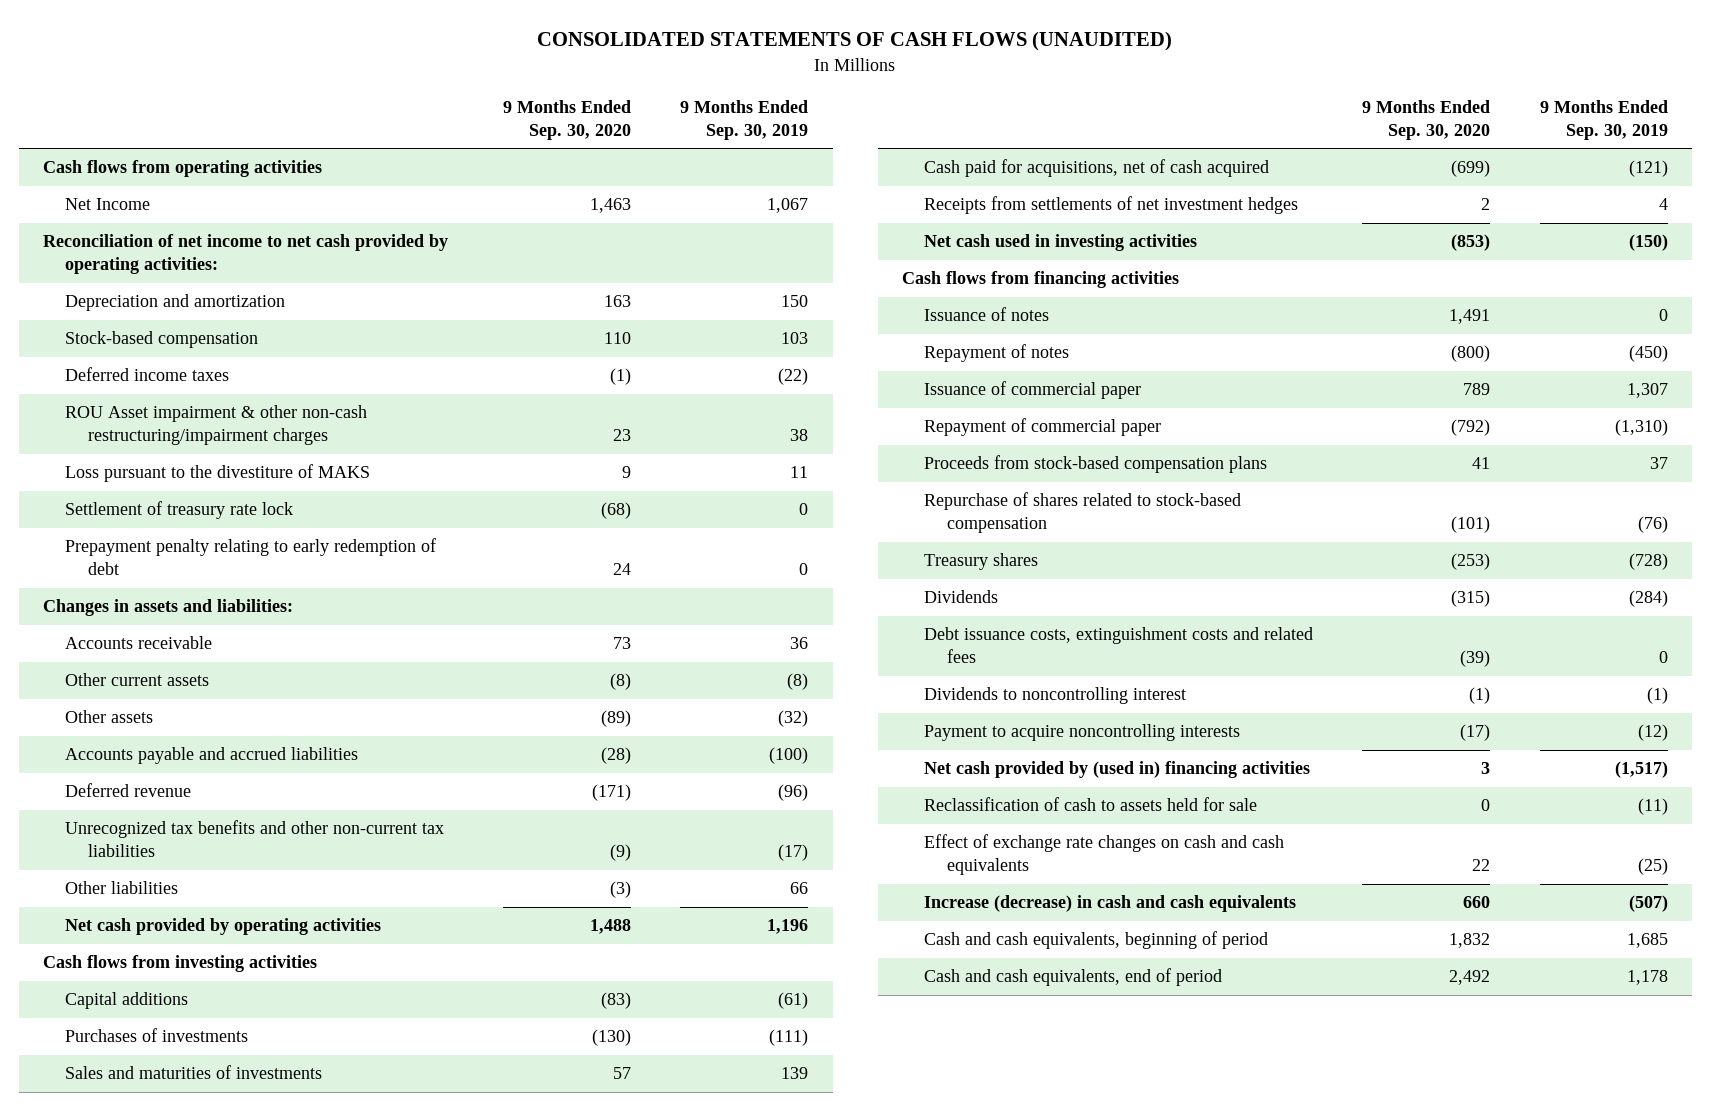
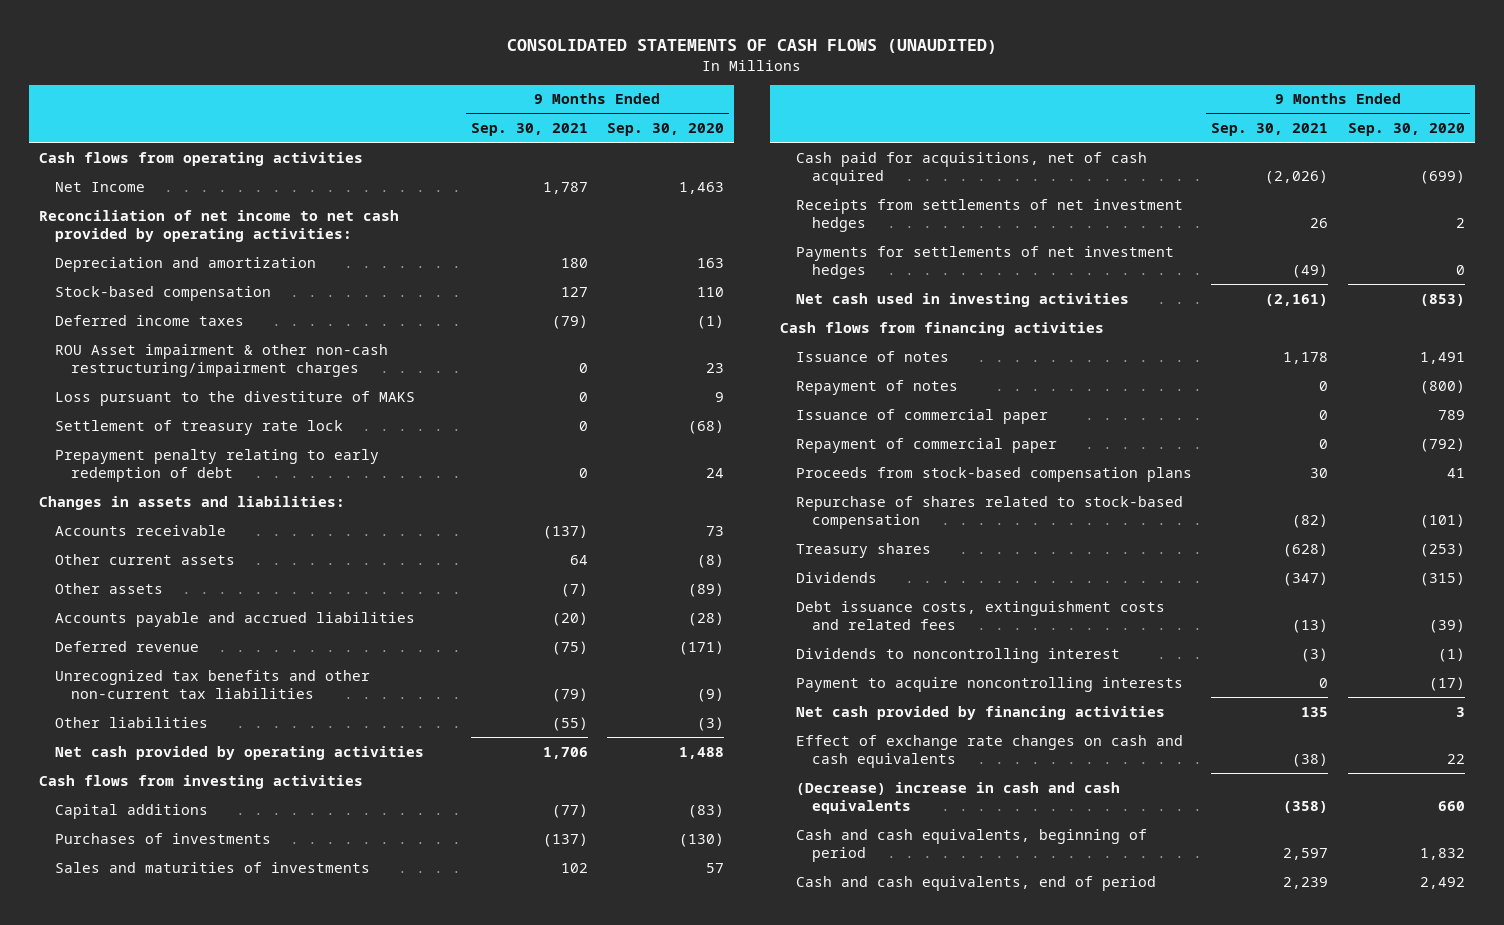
[680,99,809,140] 9 Months Ended Sep. 30, 2019 -> none
none -> [470,123,588,137] Sep. 30, 2021
none -> [795,245,1174,279] Payments for settlements of net investment hedges
[924,797,1258,812] Reclassification of cash to assets held for sale -> none
[924,761,1311,779] Net cash provided by (used in) financing activities -> [795,705,1165,720] Net cash provided by financing activities
[924,895,1297,913] Increase (decrease) in cash and cash equivalents -> [795,781,1120,814] (Decrease) increase in cash and cash equivalents

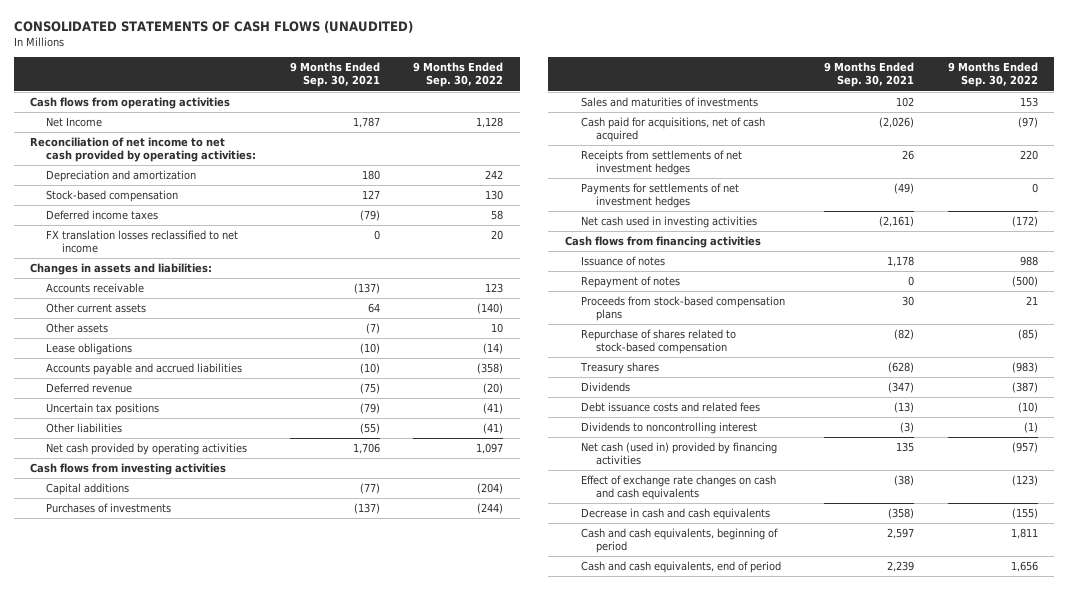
[607,123,725,137] Sep. 30, 2020 -> none
none -> [413,62,504,88] 9 Months Ended Sep. 30, 2022
[54,343,388,377] ROU Asset impairment & other non-cash restructuring/impairment charges -> none
[54,419,343,435] Settlement of treasury rate lock -> none
[54,448,379,482] Prepayment penalty relating to early redemption of debt -> none
[54,390,415,406] Loss pursuant to the divestiture of MAKS -> [46,230,239,254] FX translation losses reclassified to net income
none -> [46,343,133,356] Lease obligations
[551,611,588,626] (20) -> [359,363,380,375] (10)
[54,669,370,699] Unrecognized tax benefits and other non-current tax liabilities -> [46,403,160,416] Uncertain tax positions
[795,408,1048,424] Issuance of commercial paper -> none
[795,437,1057,453] Repayment of commercial paper -> none
[795,600,1165,630] Debt issuance costs, extinguishment costs and related fees -> [580,402,760,413] Debt issuance costs and related fees
[795,676,1183,692] Payment to acquire noncontrolling interests -> none
[795,705,1165,720] Net cash provided by financing activities -> [580,442,777,466] Net cash (used in) provided by financing activities
[795,781,1120,814] (Decrease) increase in cash and cash equivalents -> [580,508,770,521] Decrease in cash and cash equivalents

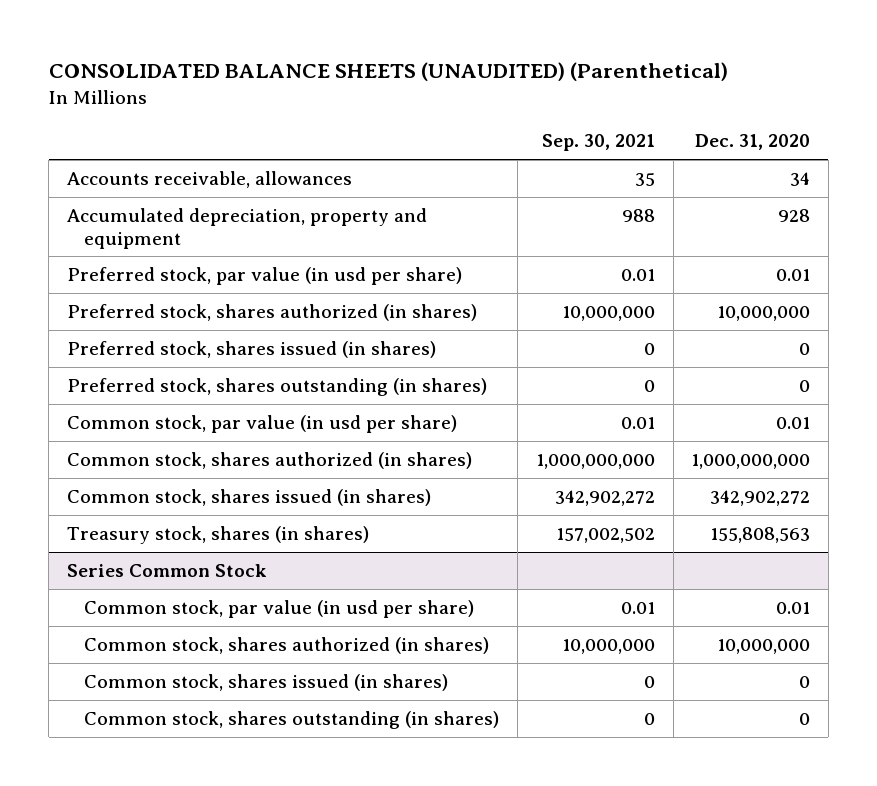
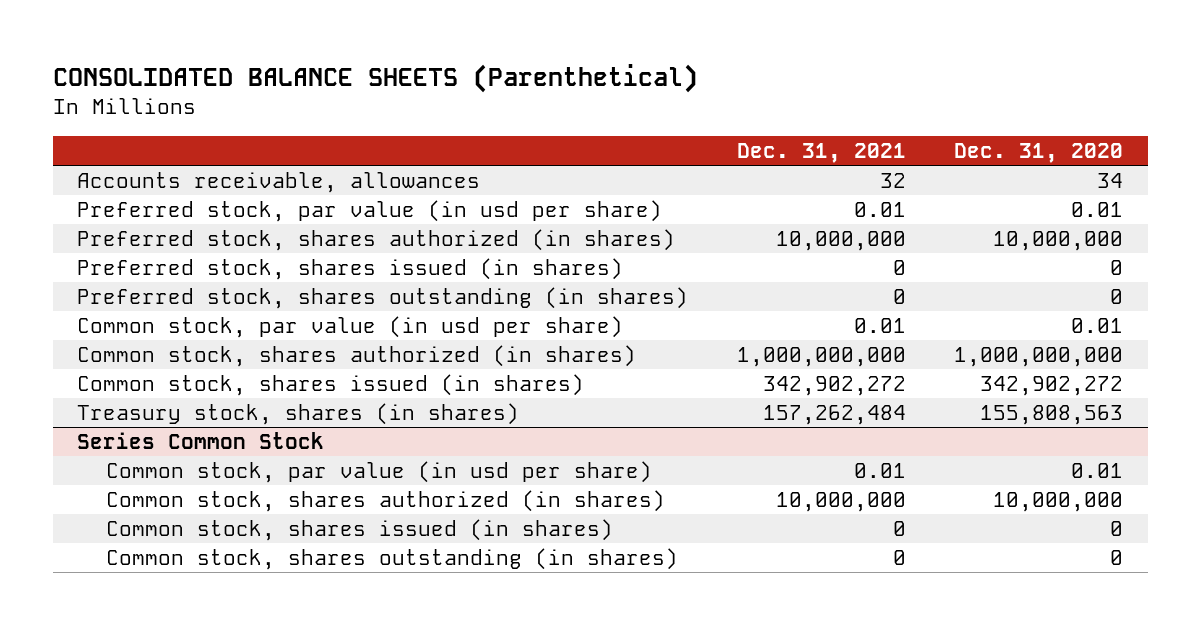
[48,62,728,82] CONSOLIDATED BALANCE SHEETS (UNAUDITED) (Parenthetical) -> [53,63,699,93] CONSOLIDATED BALANCE SHEETS (Parenthetical)
[541,134,655,152] Sep. 30, 2021 -> none
none -> [736,142,906,163] Dec. 31, 2021
[67,207,428,249] Accumulated depreciation, property and equipment -> none

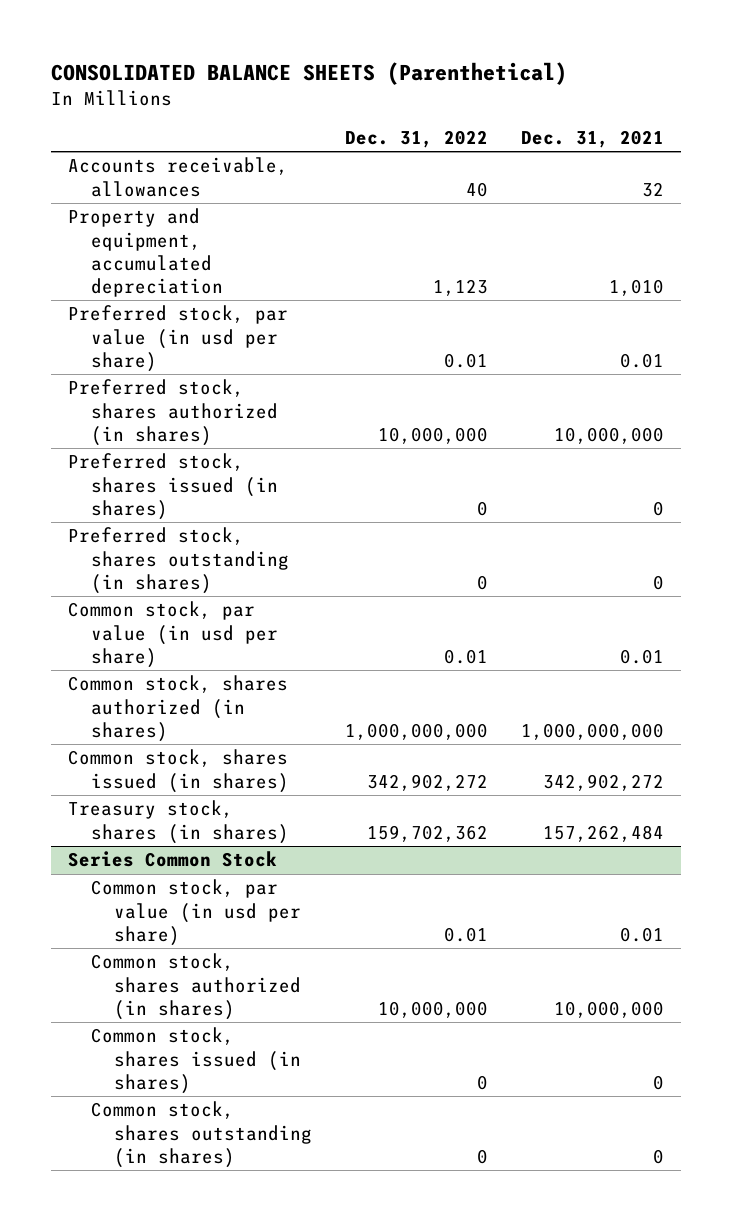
[954,142,1124,163] Dec. 31, 2020 -> none
none -> [345,129,489,148] Dec. 31, 2022
none -> [67,208,223,297] Property and equipment, accumulated depreciation

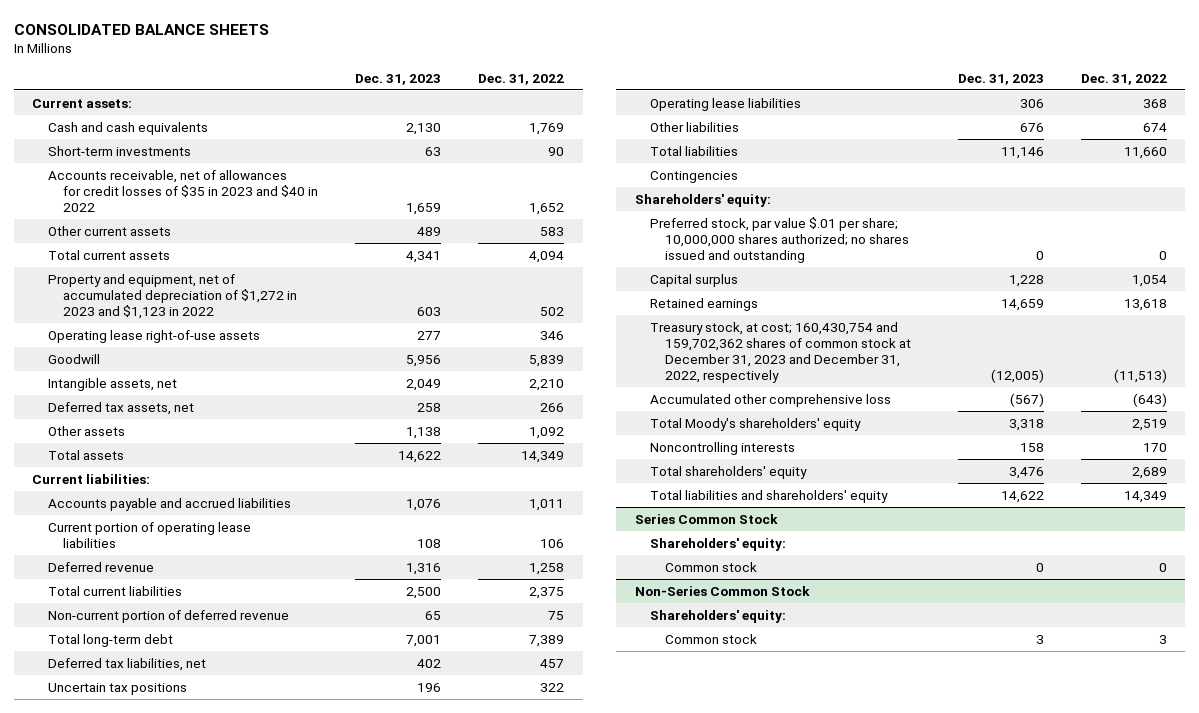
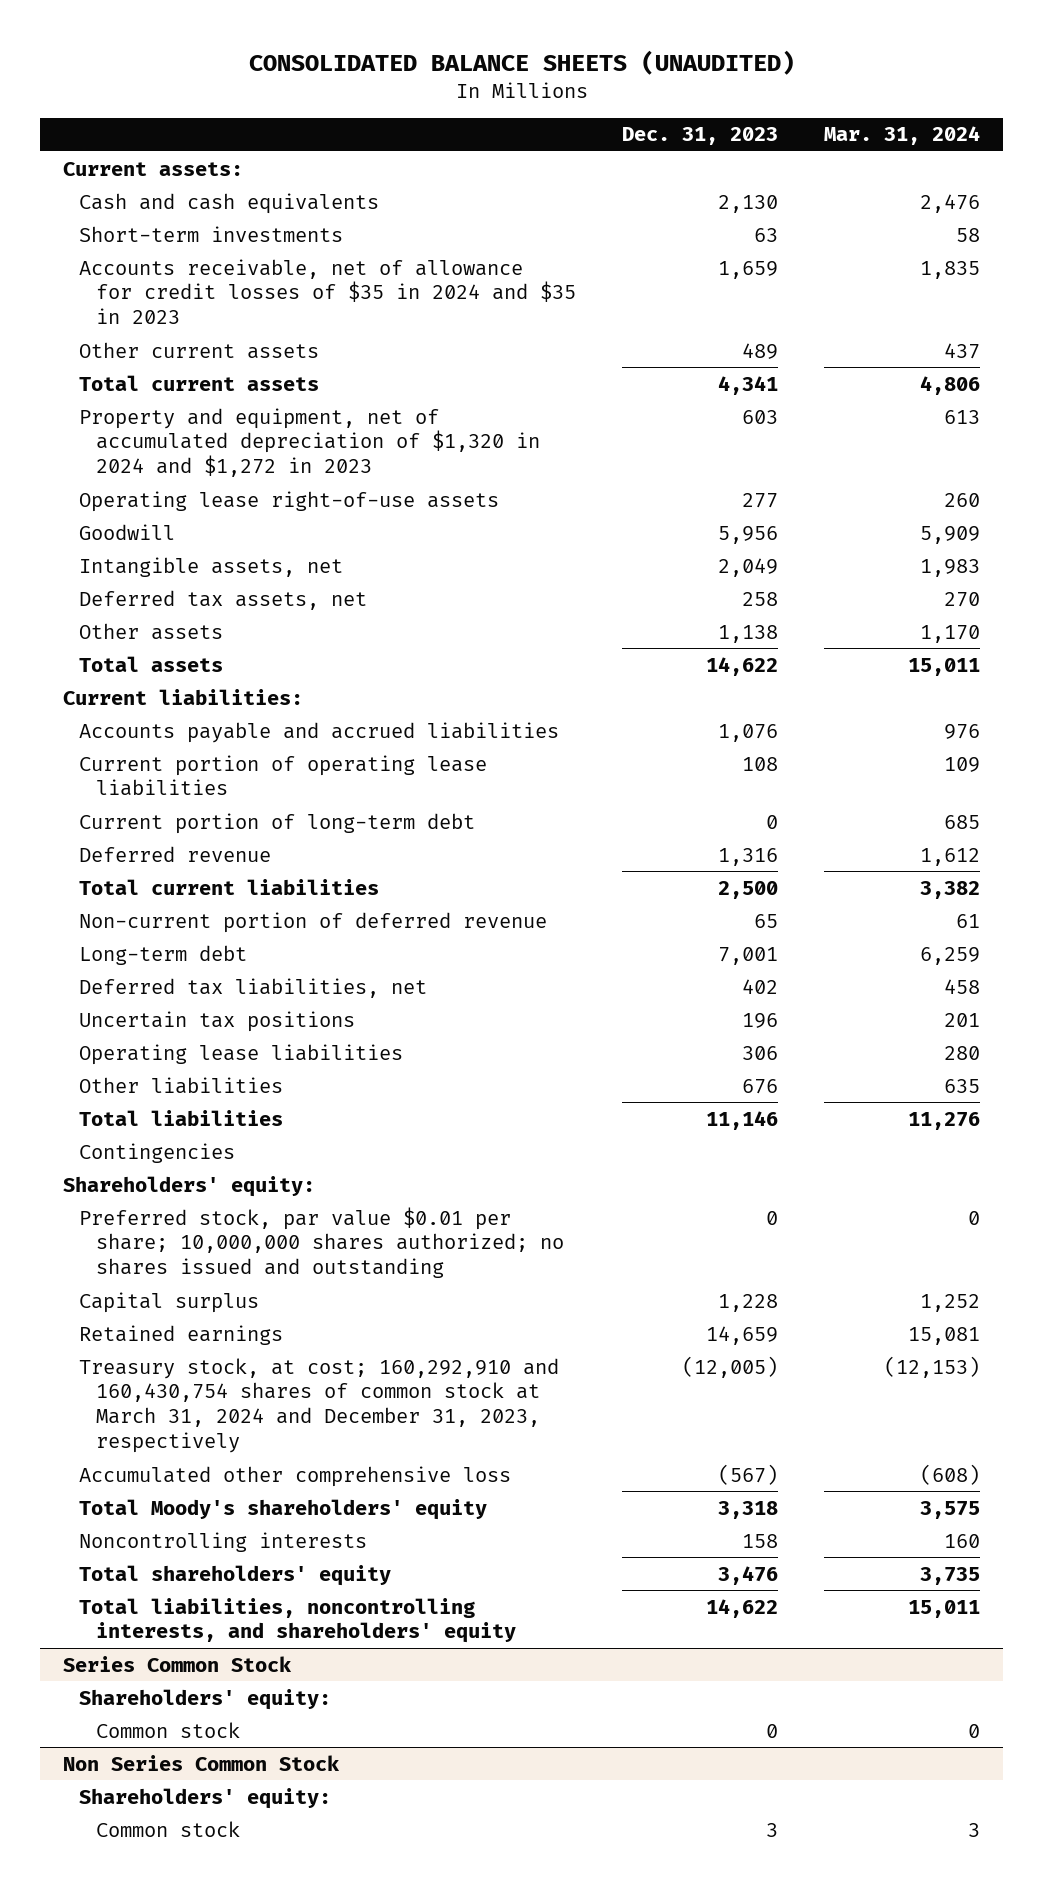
[13,23,269,35] CONSOLIDATED BALANCE SHEETS -> [248,50,795,76] CONSOLIDATED BALANCE SHEETS (UNAUDITED)
[478,73,565,85] Dec. 31, 2022 -> none
none -> [823,126,980,146] Mar. 31, 2024
[47,169,318,212] Accounts receivable, net of allowances for credit losses of $35 in 2023 and $40 in 2022 -> [79,258,576,325] Accounts receivable, net of allowance for credit losses of $35 in 2024 and $35 in 2023
[47,273,297,319] Property and equipment, net of accumulated depreciation of $1,272 in 2023 and $1,123 in 2022 -> [79,407,540,478] Property and equipment, net of accumulated depreciation of $1,320 in 2024 and $1,272 in 2023
none -> [79,812,476,834] Current portion of long-term debt
[47,633,173,647] Total long-term debt -> [79,944,248,965] Long-term debt
[650,216,910,263] Preferred stock, par value $.01 per share; 10,000,000 shares authorized; no shares issued and outstanding -> [79,1206,564,1279] Preferred stock, par value $0.01 per share; 10,000,000 shares authorized; no shares issued and outstanding
[650,321,912,383] Treasury stock, at cost; 160,430,754 and 159,702,362 shares of common stock at December 31, 2023 and December 31, 2022, respectively -> [79,1357,560,1454] Treasury stock, at cost; 160,292,910 and 160,430,754 shares of common stock at March 31, 2024 and December 31, 2023, respectively
[650,489,889,503] Total liabilities and shareholders' equity -> [79,1597,516,1644] Total liabilities, noncontrolling interests, and shareholders' equity
[634,585,810,596] Non-Series Common Stock -> [63,1754,341,1771] Non Series Common Stock

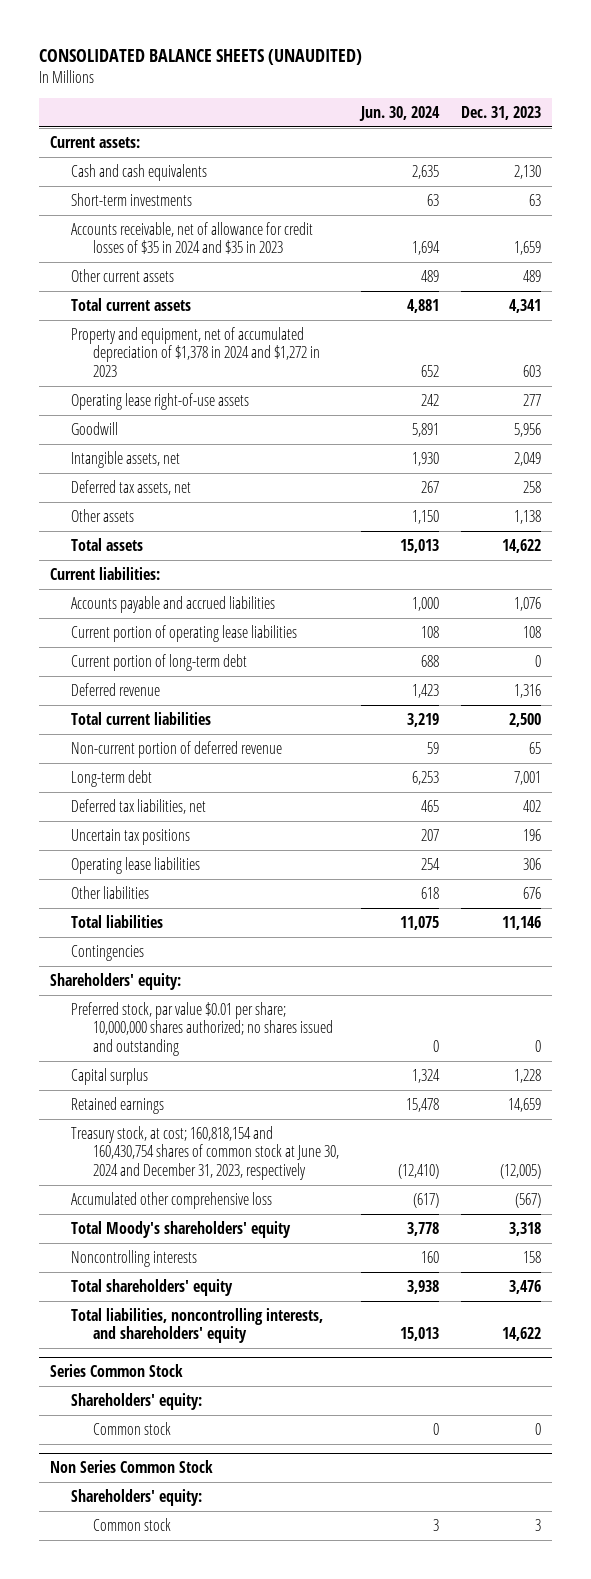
[823,126,980,146] Mar. 31, 2024 -> none
none -> [359,105,441,121] Jun. 30, 2024
[79,407,540,478] Property and equipment, net of accumulated depreciation of $1,320 in 2024 and $1,272 in 2023 -> [71,326,321,378] Property and equipment, net of accumulated depreciation of $1,378 in 2024 and $1,272 in 2023
[79,1357,560,1454] Treasury stock, at cost; 160,292,910 and 160,430,754 shares of common stock at March 31, 2024 and December 31, 2023, respectively -> [71,1125,340,1181] Treasury stock, at cost; 160,818,154 and 160,430,754 shares of common stock at June 30, 2024 and December 31, 2023, respectively

